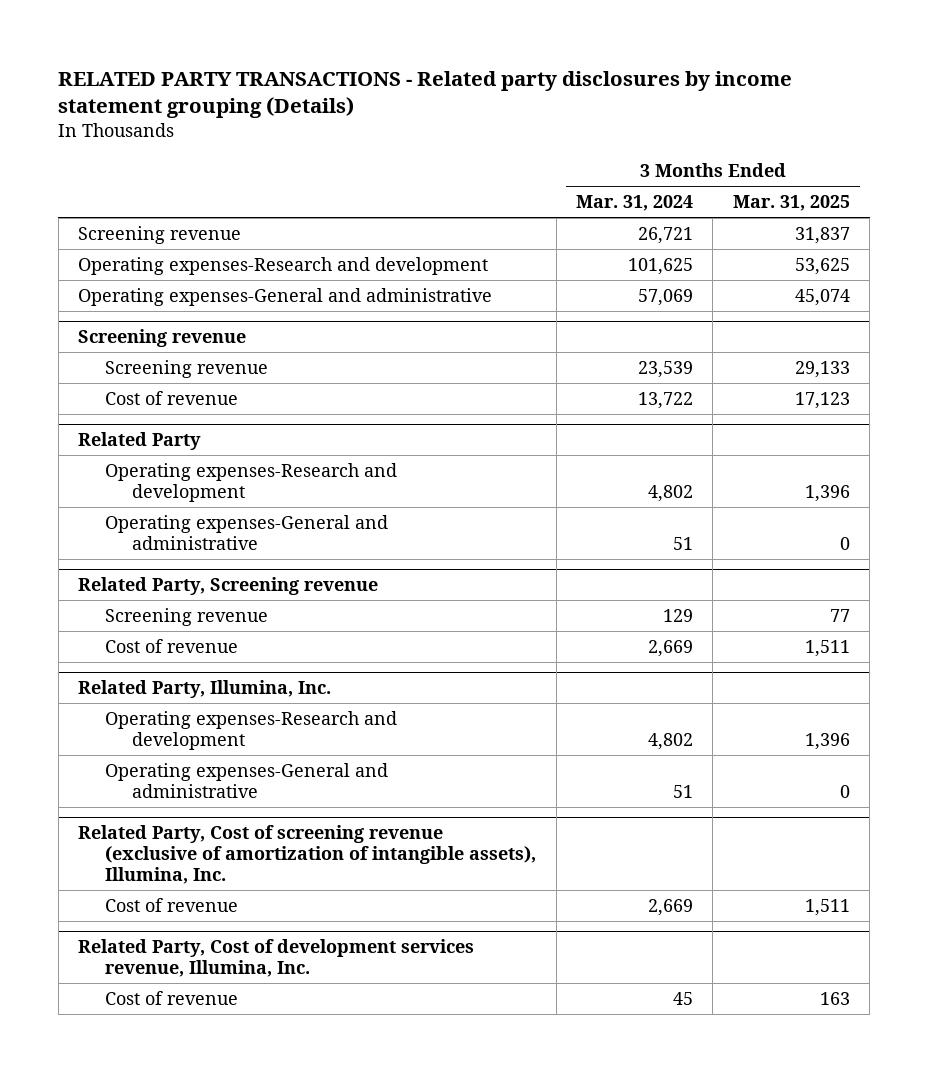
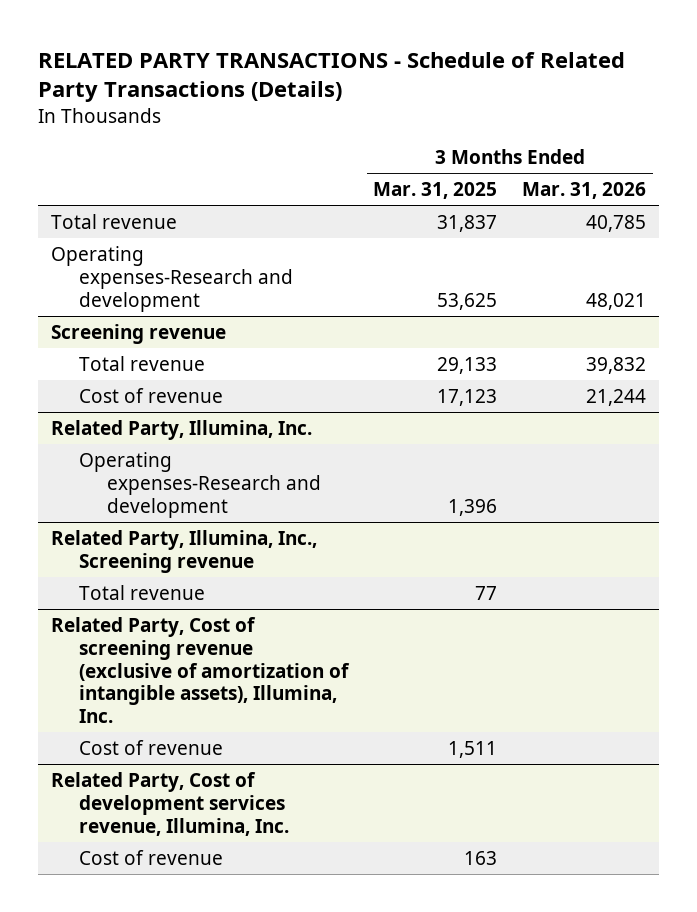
[58,70,793,119] RELATED PARTY TRANSACTIONS - Related party disclosures by income statement grouping (Details) -> [38,51,626,103] RELATED PARTY TRANSACTIONS - Schedule of Related Party Transactions (Details)
[575,195,693,212] Mar. 31, 2024 -> none
none -> [522,182,647,200] Mar. 31, 2026
[77,225,241,244] Screening revenue -> [51,213,178,229] Total revenue
[77,287,492,306] Operating expenses-General and administrative -> none
[105,359,269,378] Screening revenue -> [79,355,206,371] Total revenue
[77,432,201,451] Related Party -> none
[105,462,398,502] Operating expenses-Research and development -> none
[105,514,389,550] Operating expenses-General and administrative -> none
[77,577,378,596] Related Party, Screening revenue -> none
[105,607,269,626] Screening revenue -> none
[105,638,239,653] Cost of revenue -> none
[105,762,389,798] Operating expenses-General and administrative -> none
none -> [51,529,318,573] Related Party, Illumina, Inc., Screening revenue
none -> [79,584,206,600] Total revenue

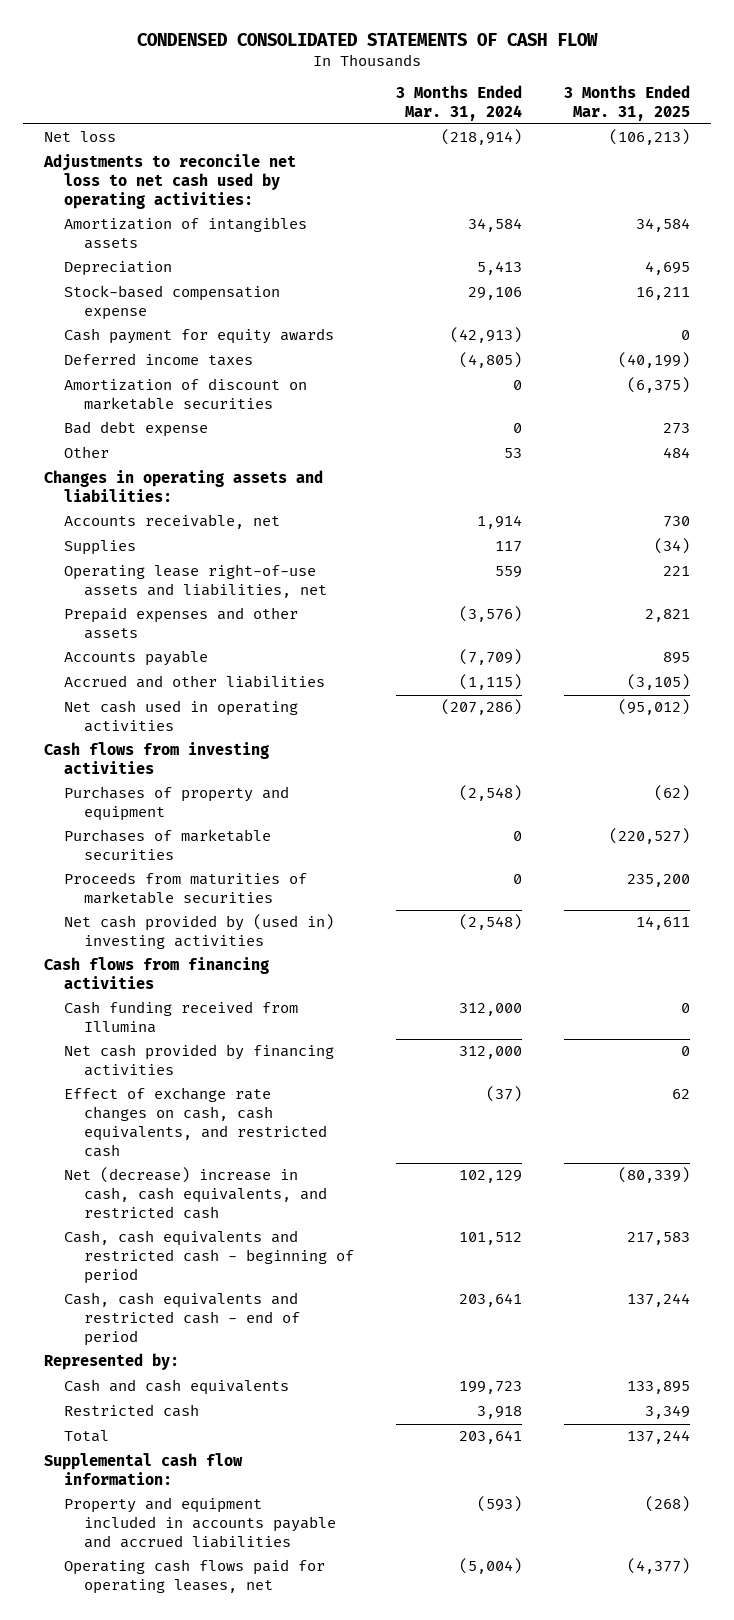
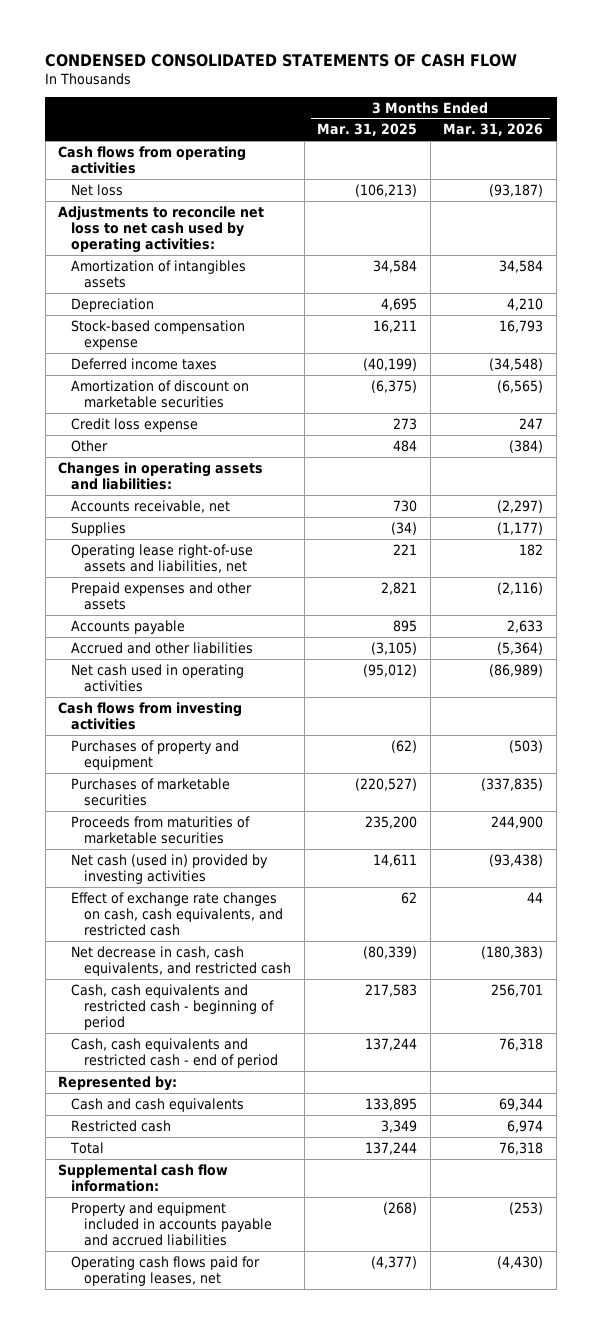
[396,84,523,121] 3 Months Ended Mar. 31, 2024 -> none
none -> [443,123,544,137] Mar. 31, 2026
none -> [58,145,247,174] Cash flows from operating activities
[64,328,335,345] Cash payment for equity awards -> none
[64,421,209,438] Bad debt expense -> [71,417,199,432] Credit loss expense
[43,957,269,990] Cash flows from financing activities -> none
[64,1001,299,1034] Cash funding received from Illumina -> none
[64,1044,335,1077] Net cash provided by financing activities -> none
[64,914,335,950] Net cash provided by (used in) investing activities -> [71,853,269,884] Net cash (used in) provided by investing activities
[64,1167,328,1219] Net (decrease) increase in cash, cash equivalents, and restricted cash -> [71,945,292,976] Net decrease in cash, cash equivalents, and restricted cash

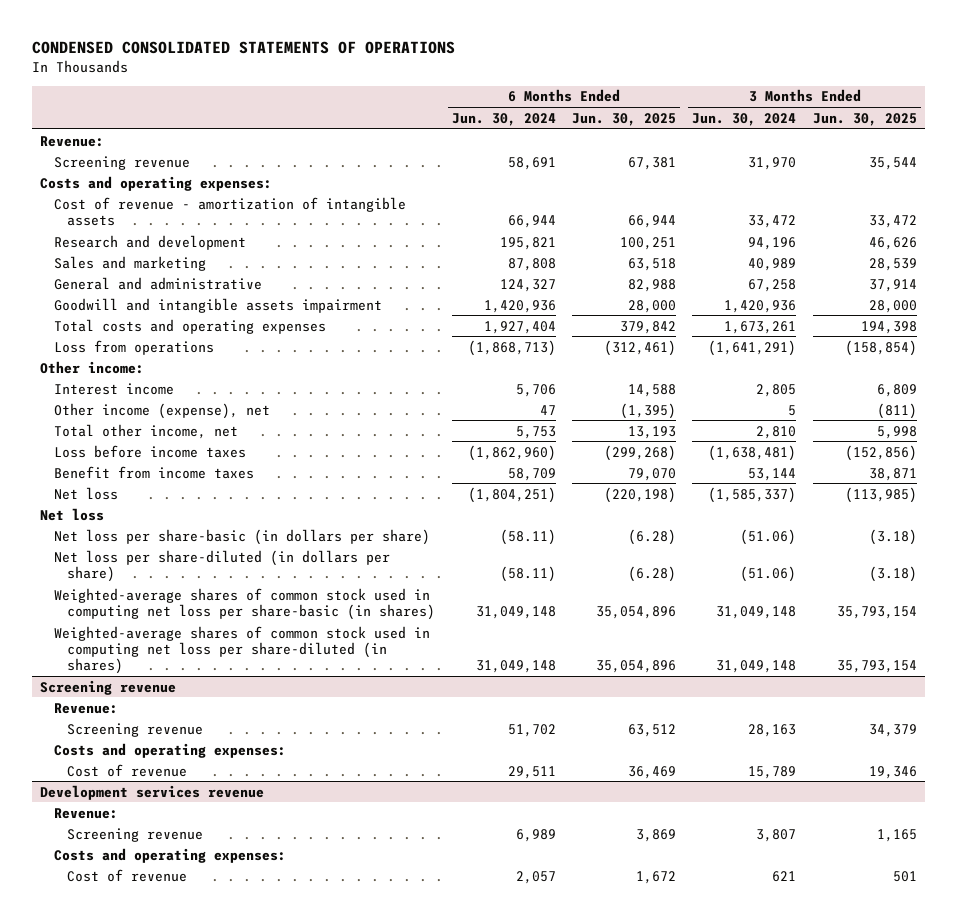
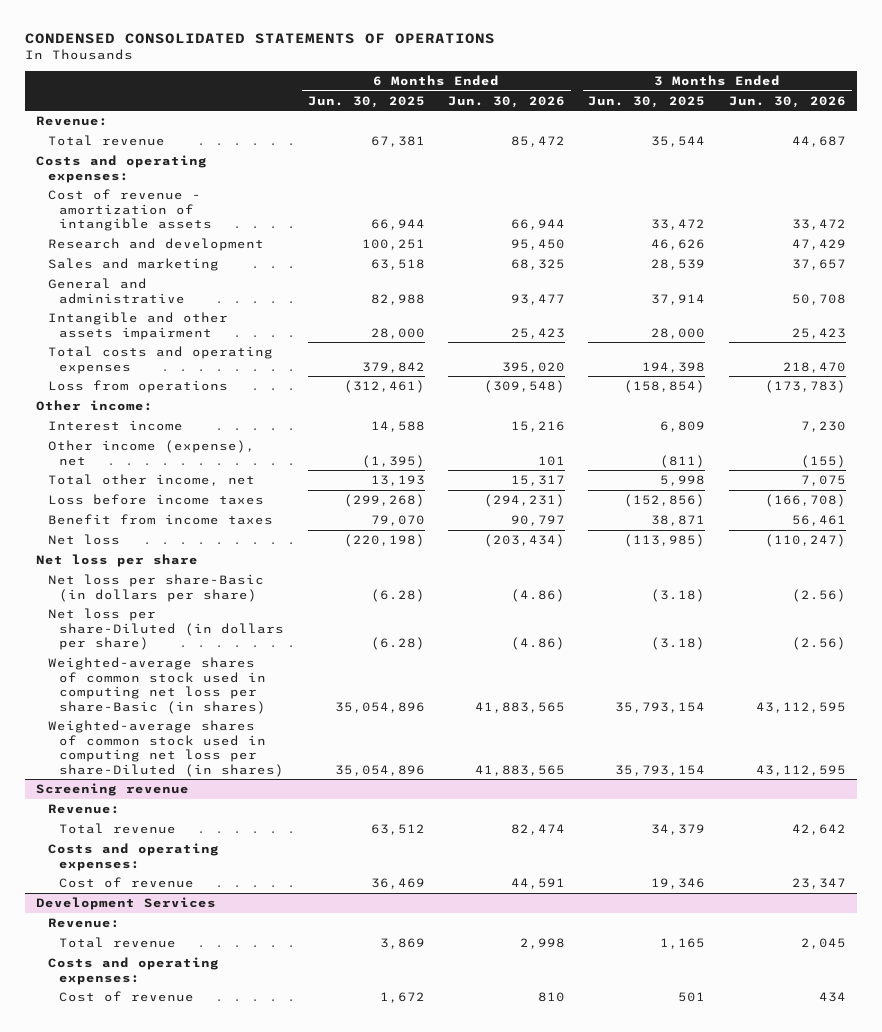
[451,112,556,126] Jun. 30, 2024 -> none
[692,112,797,126] Jun. 30, 2024 -> none
none -> [448,95,566,108] Jun. 30, 2026
none -> [728,95,846,108] Jun. 30, 2026
[53,155,190,170] Screening revenue -> [47,135,165,147] Total revenue
[53,297,382,313] Goodwill and intangible assets impairment -> [47,312,228,340] Intangible and other assets impairment
[39,507,104,521] Net loss -> [36,554,199,568] Net loss per share
[53,528,430,545] Net loss per share-basic (in dollars per share) -> [47,574,264,602] Net loss per share-Basic (in dollars per share)
[53,549,390,582] Net loss per share-diluted (in dollars per share) -> [47,608,285,651] Net loss per share-Diluted (in dollars per share)
[53,587,436,620] Weighted-average shares of common stock used in computing net loss per share-basic (in shares) -> [47,657,267,714] Weighted-average shares of common stock used in computing net loss per share-Basic (in shares)
[53,625,430,675] Weighted-average shares of common stock used in computing net loss per share-diluted (in shares) -> [47,720,285,777] Weighted-average shares of common stock used in computing net loss per share-Diluted (in shares)
[67,722,204,737] Screening revenue -> [59,823,177,835] Total revenue
[39,784,264,800] Development services revenue -> [36,897,217,911] Development Services
[67,827,204,842] Screening revenue -> [59,937,177,949] Total revenue

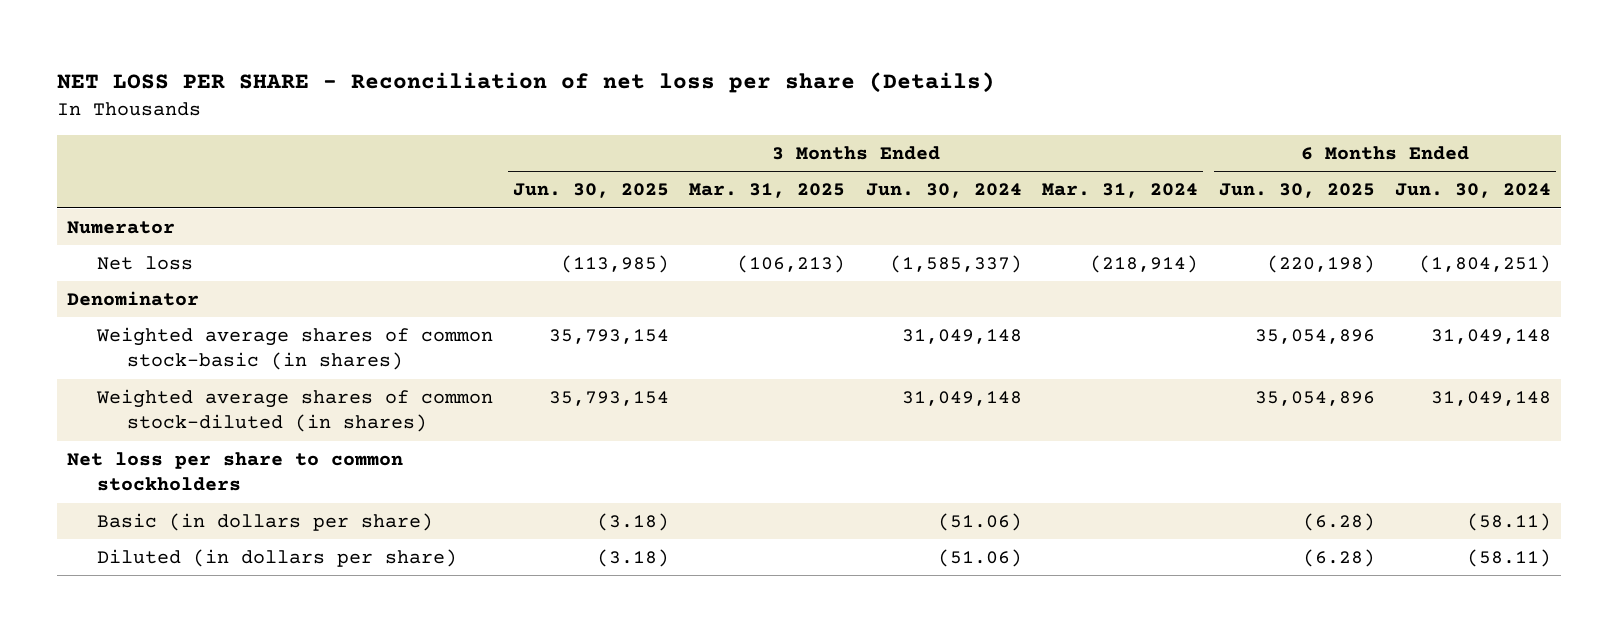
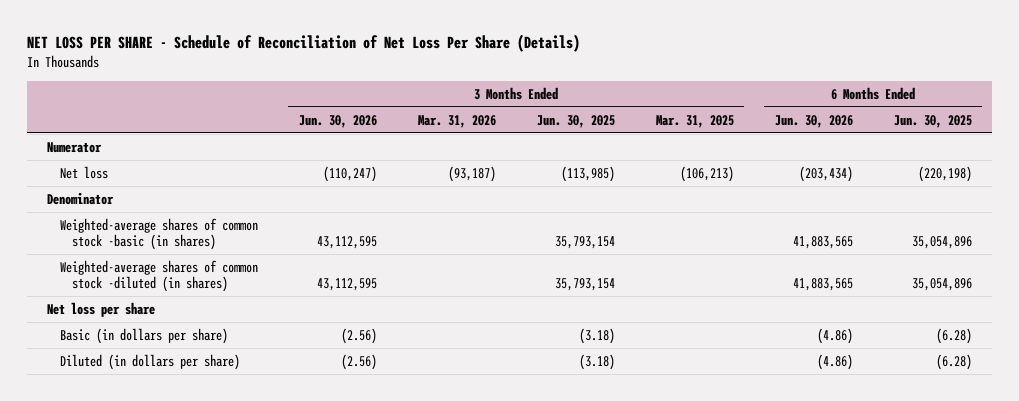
[56,71,995,93] NET LOSS PER SHARE - Reconciliation of net loss per share (Details) -> [26,34,580,53] NET LOSS PER SHARE - Schedule of Reconciliation of Net Loss Per Share (Details)
[865,183,1022,199] Jun. 30, 2024 -> none
[1042,183,1199,199] Mar. 31, 2024 -> none
[1395,183,1552,199] Jun. 30, 2024 -> none
none -> [298,114,377,128] Jun. 30, 2026
none -> [417,114,496,128] Mar. 31, 2026
none -> [774,114,853,128] Jun. 30, 2026
[95,327,493,371] Weighted average shares of common stock-basic (in shares) -> [59,217,258,250] Weighted-average shares of common stock -basic (in shares)
[95,389,493,433] Weighted average shares of common stock-diluted (in shares) -> [59,259,258,292] Weighted-average shares of common stock -diluted (in shares)
[66,452,403,492] Net loss per share to common stockholders -> [47,301,156,317] Net loss per share

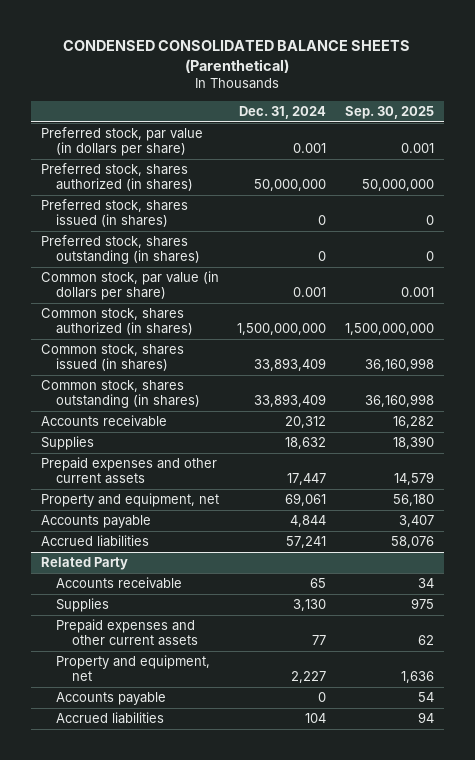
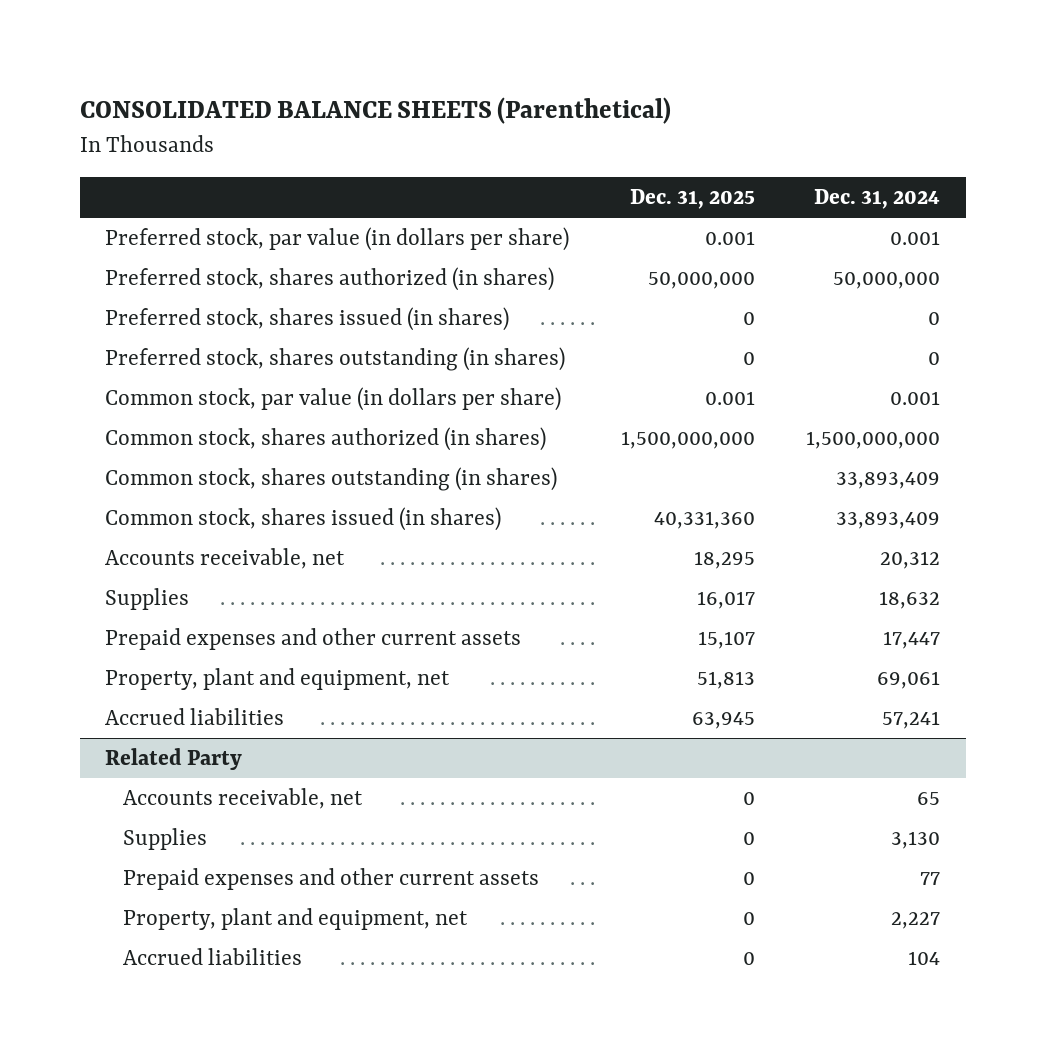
[63,40,411,73] CONDENSED CONSOLIDATED BALANCE SHEETS (Parenthetical) -> [79,97,671,125] CONSOLIDATED BALANCE SHEETS (Parenthetical)
[345,106,435,120] Sep. 30, 2025 -> none
none -> [629,189,755,210] Dec. 31, 2025
[40,344,184,372] Common stock, shares issued (in shares) -> [105,507,502,532] Common stock, shares issued (in shares)
[40,415,167,428] Accounts receivable -> [105,548,346,570] Accounts receivable, net
[40,515,151,529] Accounts payable -> none
[40,493,219,508] Property and equipment, net -> [105,668,451,691] Property, plant and equipment, net
[56,577,183,590] Accounts receivable -> [122,788,363,810] Accounts receivable, net
[56,692,167,706] Accounts payable -> none
[56,655,211,682] Property and equipment, net -> [122,908,468,931] Property, plant and equipment, net

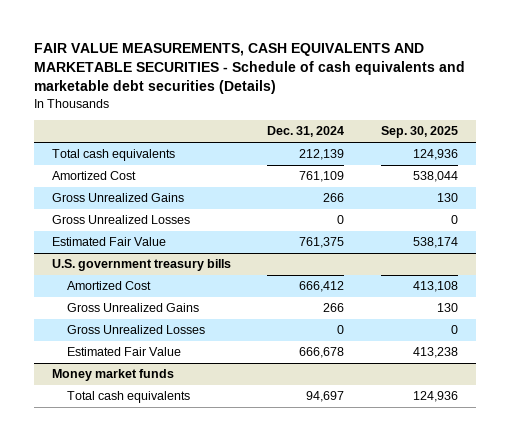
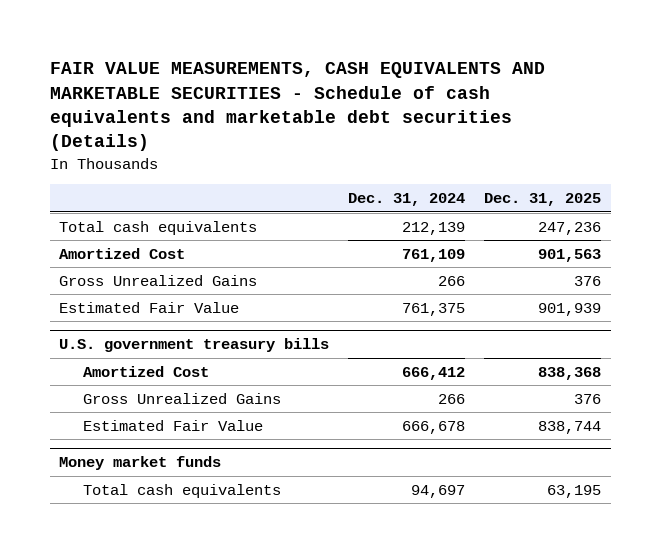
[381,126,459,139] Sep. 30, 2025 -> none
none -> [484,193,602,207] Dec. 31, 2025
[51,215,190,225] Gross Unrealized Losses -> none
[66,325,205,335] Gross Unrealized Losses -> none

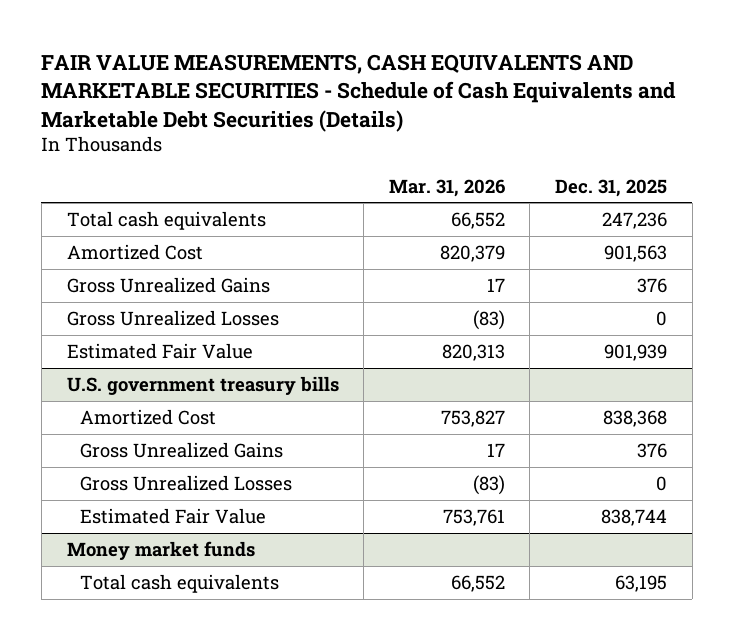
[49,62,545,152] FAIR VALUE MEASUREMENTS, CASH EQUIVALENTS AND MARKETABLE SECURITIES - Schedule of cash equivalents and marketable debt securities (Details) -> [41,53,677,132] FAIR VALUE MEASUREMENTS, CASH EQUIVALENTS AND MARKETABLE SECURITIES - Schedule of Cash Equivalents and Marketable Debt Securities (Details)
[348,193,466,207] Dec. 31, 2024 -> none
none -> [388,178,505,197] Mar. 31, 2026
none -> [66,309,279,326] Gross Unrealized Losses
none -> [80,474,293,491] Gross Unrealized Losses

